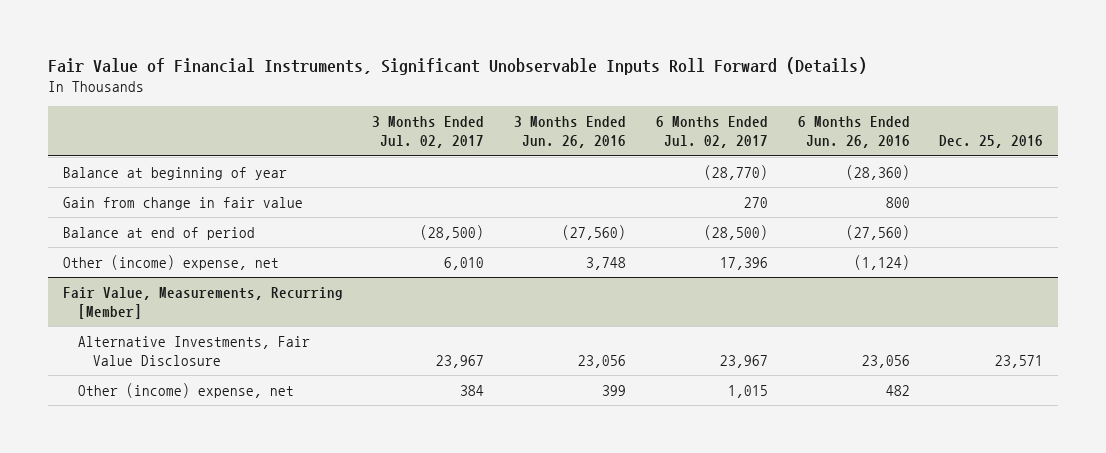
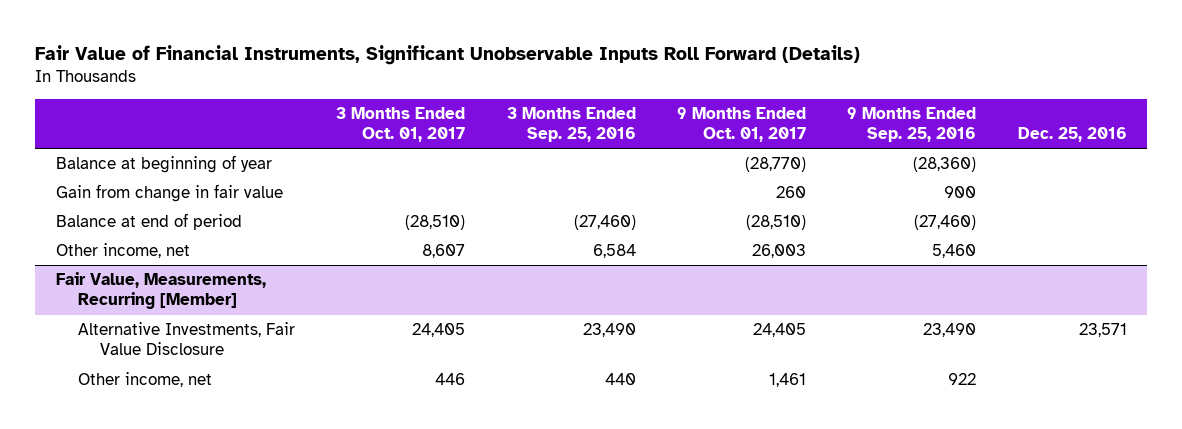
[372,116,485,149] 3 Months Ended Jul. 02, 2017 -> none
[514,116,627,149] 3 Months Ended Jun. 26, 2016 -> none
[655,116,768,149] 6 Months Ended Jul. 02, 2017 -> none
[797,116,910,149] 6 Months Ended Jun. 26, 2016 -> none
none -> [336,106,466,143] 3 Months Ended Oct. 01, 2017
none -> [506,106,636,143] 3 Months Ended Sep. 25, 2016
none -> [676,106,806,143] 9 Months Ended Oct. 01, 2017
none -> [847,106,977,143] 9 Months Ended Sep. 25, 2016
[62,255,279,271] Other (income) expense, net -> [55,243,190,259] Other income, net
[78,383,295,399] Other (income) expense, net -> [77,372,212,388] Other income, net

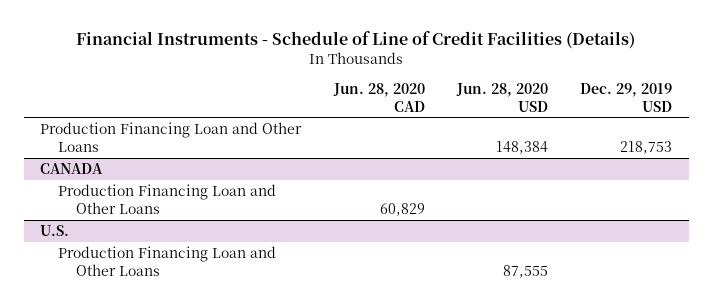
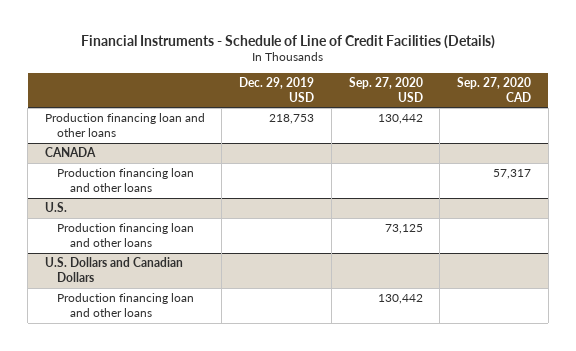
[332,82,425,112] Jun. 28, 2020 CAD -> none
[456,82,549,112] Jun. 28, 2020 USD -> none
none -> [348,76,423,102] Sep. 27, 2020 USD
none -> [456,76,531,102] Sep. 27, 2020 CAD
[40,122,303,152] Production Financing Loan and Other Loans -> [44,113,205,137] Production financing loan and other loans
[58,184,277,214] Production Financing Loan and Other Loans -> [57,168,195,192] Production financing loan and other loans
[58,246,277,276] Production Financing Loan and Other Loans -> [57,223,195,247] Production financing loan and other loans
none -> [44,257,183,282] U.S. Dollars and Canadian Dollars
none -> [57,293,195,317] Production financing loan and other loans

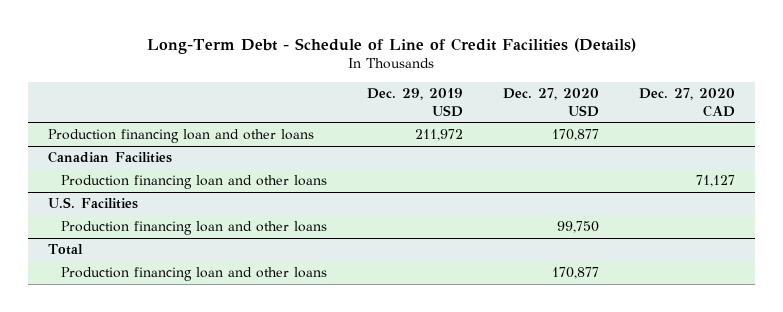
[80,34,495,49] Financial Instruments - Schedule of Line of Credit Facilities (Details) -> [147,37,637,54] Long-Term Debt - Schedule of Line of Credit Facilities (Details)
[348,76,423,102] Sep. 27, 2020 USD -> none
[456,76,531,102] Sep. 27, 2020 CAD -> none
none -> [502,88,599,117] Dec. 27, 2020 USD
none -> [638,88,735,117] Dec. 27, 2020 CAD
[269,114,315,125] 218,753 -> [414,129,463,142] 211,972
[44,147,96,158] CANADA -> [47,151,172,164] Canadian Facilities
[44,202,67,213] U.S. -> [47,197,138,210] U.S. Facilities
[44,257,183,282] U.S. Dollars and Canadian Dollars -> [47,244,83,256] Total

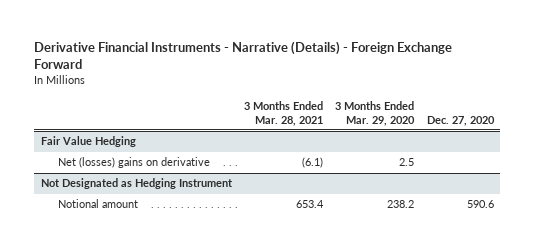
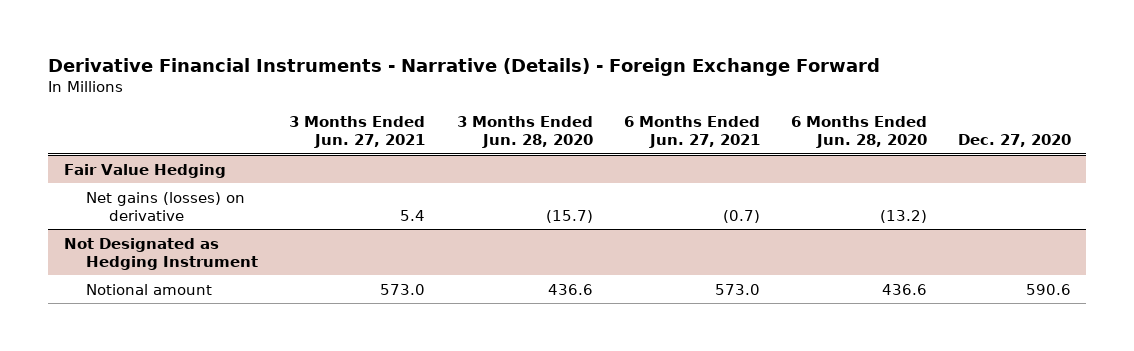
[243,100,323,126] 3 Months Ended Mar. 28, 2021 -> none
[335,100,416,126] 3 Months Ended Mar. 29, 2020 -> none
none -> [289,116,426,149] 3 Months Ended Jun. 27, 2021
none -> [456,116,593,149] 3 Months Ended Jun. 28, 2020
none -> [623,116,760,149] 6 Months Ended Jun. 27, 2021
none -> [790,116,927,149] 6 Months Ended Jun. 28, 2020
[58,157,211,169] Net (losses) gains on derivative -> [86,191,246,221] Net gains (losses) on derivative

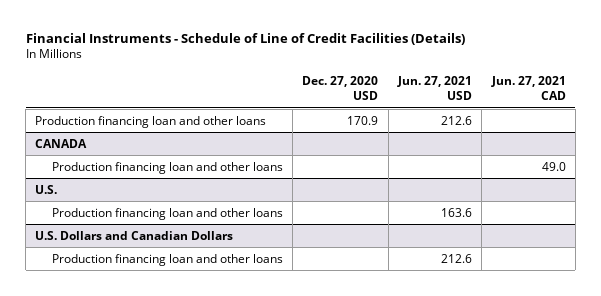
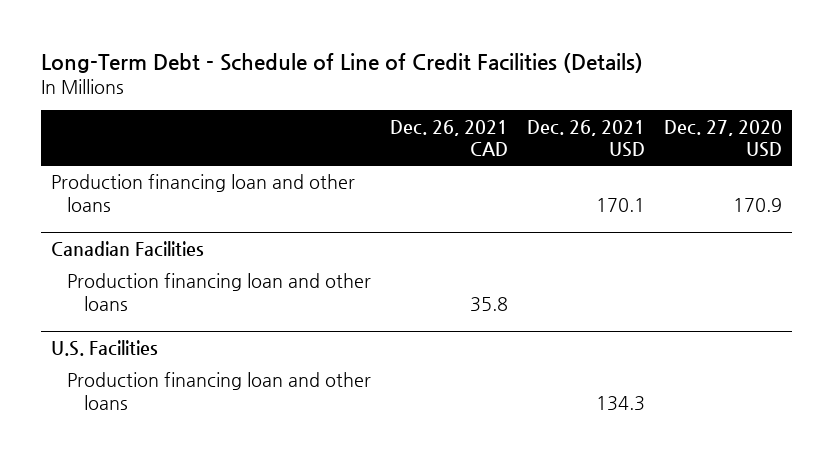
[25,33,465,46] Financial Instruments - Schedule of Line of Credit Facilities (Details) -> [41,52,644,73] Long-Term Debt - Schedule of Line of Credit Facilities (Details)
[396,76,472,100] Jun. 27, 2021 USD -> none
[490,76,566,100] Jun. 27, 2021 CAD -> none
none -> [390,119,509,156] Dec. 26, 2021 CAD
none -> [527,119,646,157] Dec. 26, 2021 USD
[35,138,88,148] CANADA -> [50,240,204,257] Canadian Facilities
[35,184,58,194] U.S. -> [50,339,158,356] U.S. Facilities
[35,230,234,240] U.S. Dollars and Canadian Dollars -> none
[51,253,283,266] Production financing loan and other loans -> none

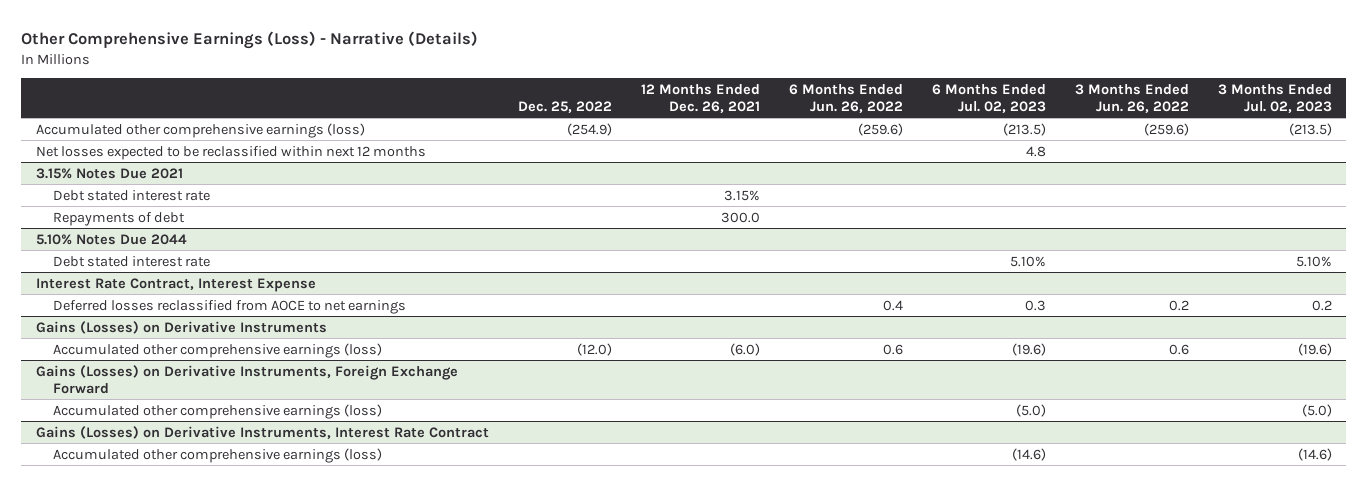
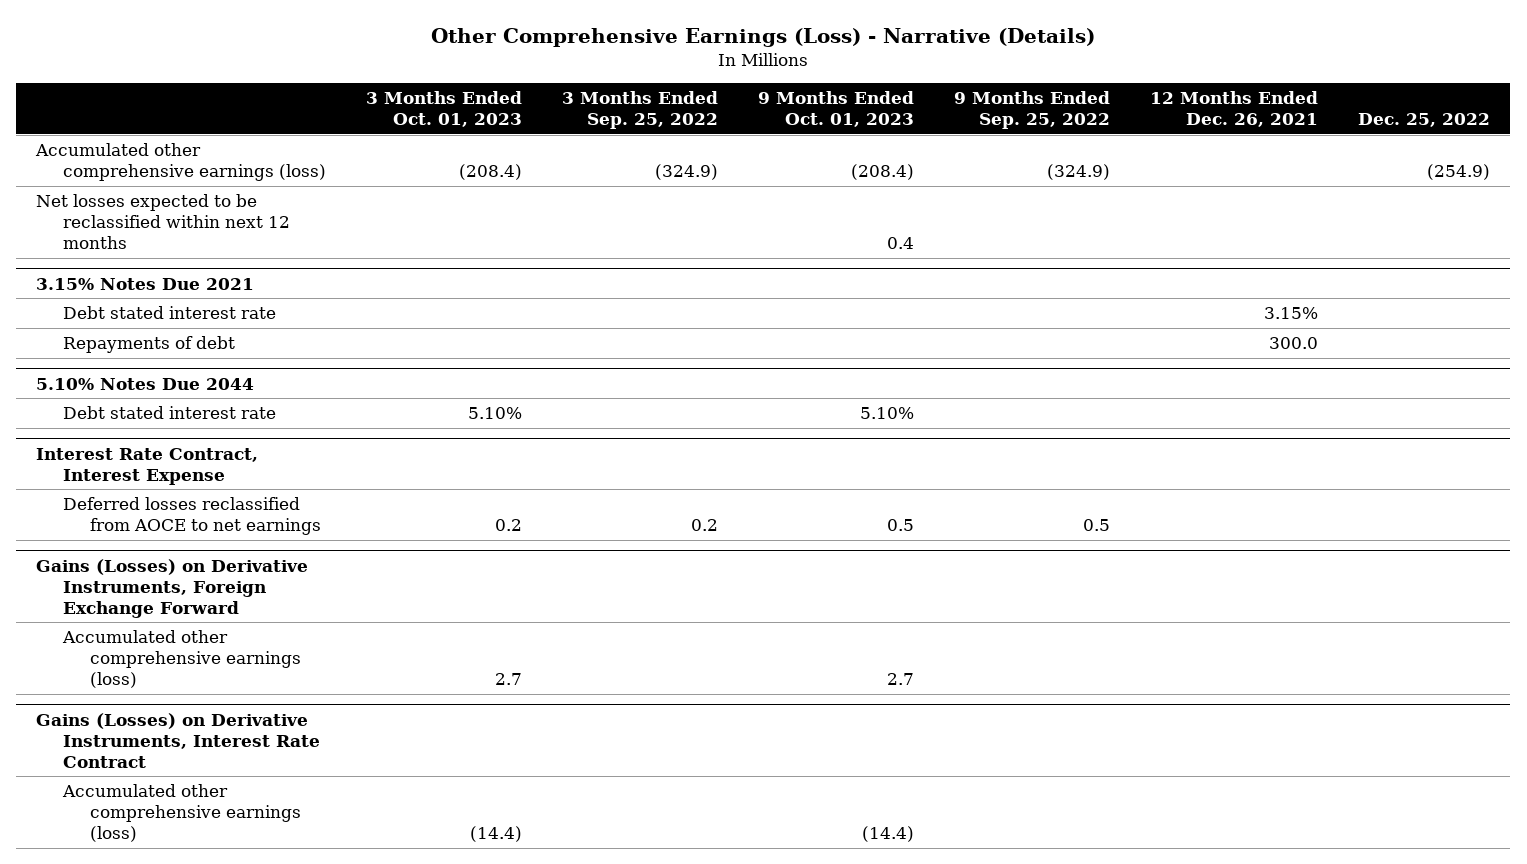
[788,83,903,113] 6 Months Ended Jun. 26, 2022 -> none
[931,83,1046,113] 6 Months Ended Jul. 02, 2023 -> none
[1074,83,1189,113] 3 Months Ended Jun. 26, 2022 -> none
[1217,83,1332,113] 3 Months Ended Jul. 02, 2023 -> none
none -> [366,91,523,128] 3 Months Ended Oct. 01, 2023
none -> [562,91,719,130] 3 Months Ended Sep. 25, 2022
none -> [758,91,915,128] 9 Months Ended Oct. 01, 2023
none -> [954,91,1111,130] 9 Months Ended Sep. 25, 2022
[35,320,327,334] Gains (Losses) on Derivative Instruments -> none
[53,342,383,358] Accumulated other comprehensive earnings (loss) -> none

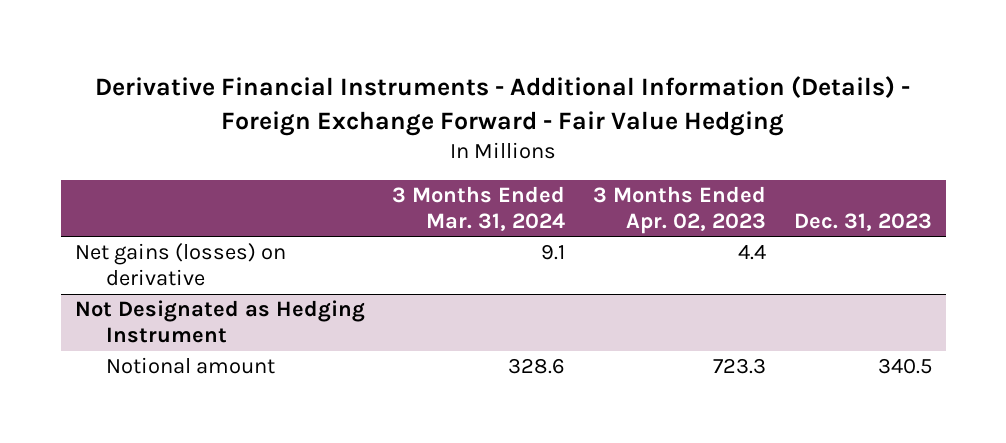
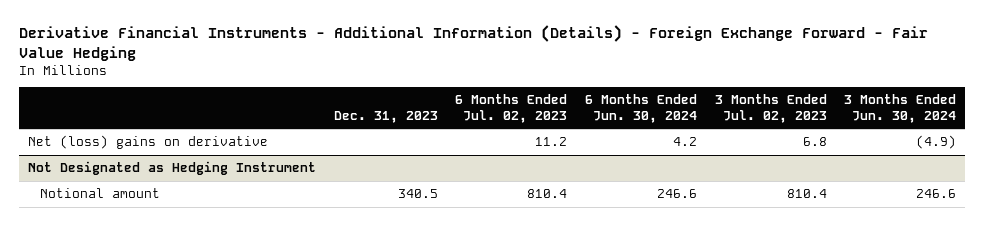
[392,186,566,231] 3 Months Ended Mar. 31, 2024 -> none
[593,186,767,234] 3 Months Ended Apr. 02, 2023 -> none
none -> [455,94,568,124] 6 Months Ended Jul. 02, 2023
none -> [585,94,698,124] 6 Months Ended Jun. 30, 2024
none -> [714,94,827,124] 3 Months Ended Jul. 02, 2023
none -> [844,94,957,124] 3 Months Ended Jun. 30, 2024
[74,243,286,286] Net gains (losses) on derivative -> [27,135,268,150] Net (loss) gains on derivative

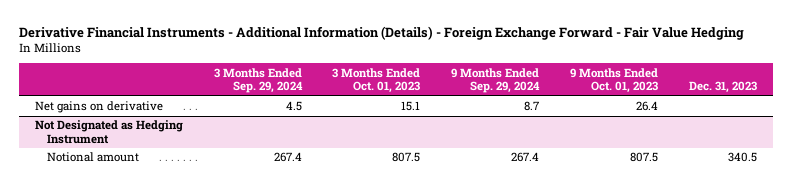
[455,94,568,124] 6 Months Ended Jul. 02, 2023 -> none
[585,94,698,124] 6 Months Ended Jun. 30, 2024 -> none
[714,94,827,124] 3 Months Ended Jul. 02, 2023 -> none
[844,94,957,124] 3 Months Ended Jun. 30, 2024 -> none
none -> [213,67,303,94] 3 Months Ended Sep. 29, 2024
none -> [332,67,421,94] 3 Months Ended Oct. 01, 2023
none -> [451,67,541,94] 9 Months Ended Sep. 29, 2024
none -> [570,67,659,94] 9 Months Ended Oct. 01, 2023
[27,135,268,150] Net (loss) gains on derivative -> [34,101,163,114] Net gains on derivative

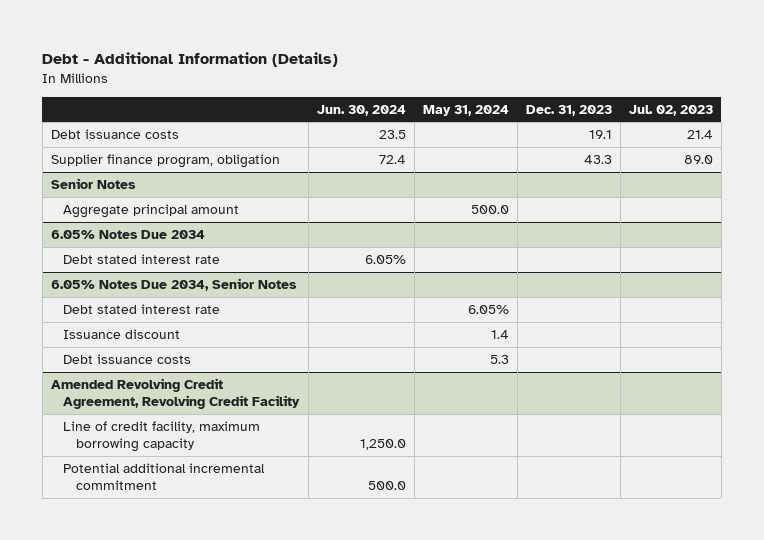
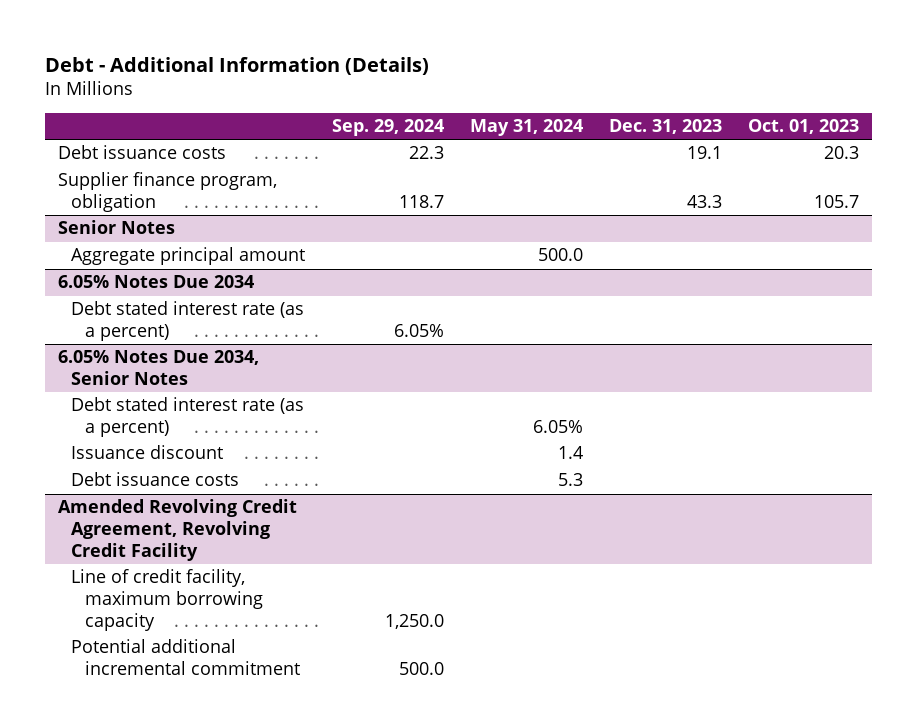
[316,104,406,116] Jun. 30, 2024 -> none
[628,104,713,116] Jul. 02, 2023 -> none
none -> [331,119,444,137] Sep. 29, 2024
none -> [747,119,859,135] Oct. 01, 2023
[63,254,221,265] Debt stated interest rate -> [71,301,305,342] Debt stated interest rate (as a percent)
[63,304,221,315] Debt stated interest rate -> [71,397,305,438] Debt stated interest rate (as a percent)

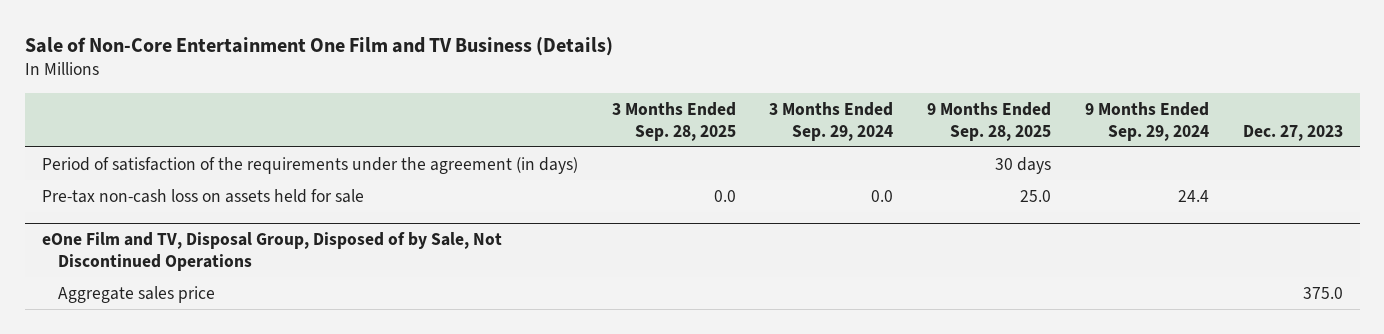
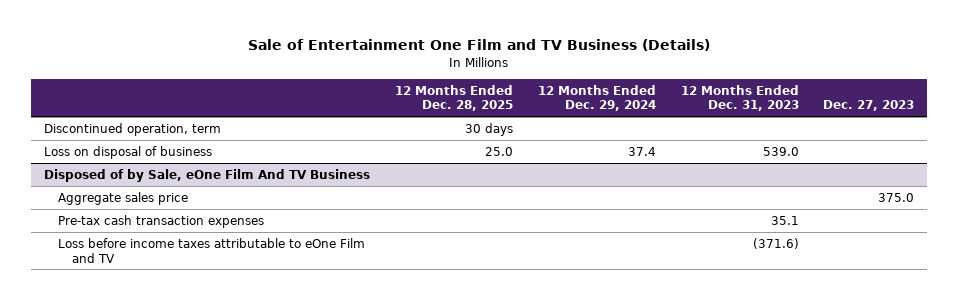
[24,36,613,56] Sale of Non-Core Entertainment One Film and TV Business (Details) -> [248,39,711,52] Sale of Entertainment One Film and TV Business (Details)
[611,101,736,141] 3 Months Ended Sep. 28, 2025 -> none
[769,101,894,141] 3 Months Ended Sep. 29, 2024 -> none
[927,101,1052,141] 9 Months Ended Sep. 28, 2025 -> none
[1084,101,1209,141] 9 Months Ended Sep. 29, 2024 -> none
none -> [394,84,513,112] 12 Months Ended Dec. 28, 2025
none -> [537,84,656,112] 12 Months Ended Dec. 29, 2024
none -> [680,84,799,112] 12 Months Ended Dec. 31, 2023
[41,156,578,174] Period of satisfaction of the requirements under the agreement (in days) -> [43,122,221,136] Discontinued operation, term
[41,188,364,203] Pre-tax non-cash loss on assets held for sale -> [43,145,212,159] Loss on disposal of business
[41,231,502,271] eOne Film and TV, Disposal Group, Disposed of by Sale, Not Discontinued Operations -> [43,168,370,182] Disposed of by Sale, eOne Film And TV Business
none -> [57,214,264,228] Pre-tax cash transaction expenses
none -> [57,237,365,263] Loss before income taxes attributable to eOne Film and TV

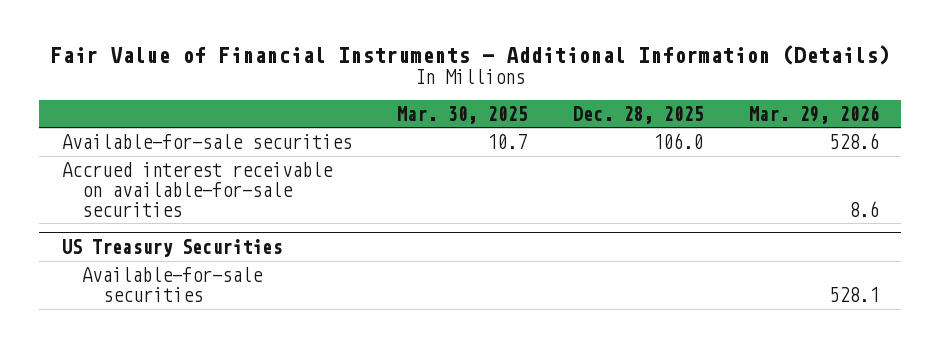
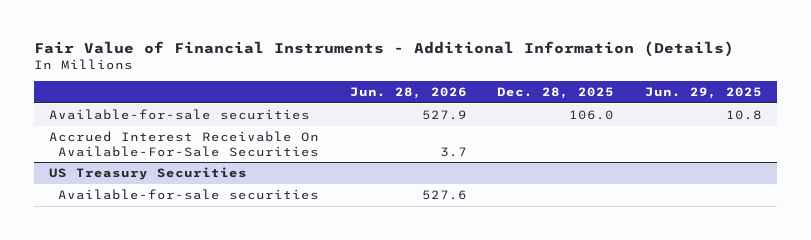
[397,105,528,124] Mar. 30, 2025 -> none
[748,104,879,124] Mar. 29, 2026 -> none
none -> [349,87,467,100] Jun. 28, 2026
none -> [644,87,762,100] Jun. 29, 2025
[61,162,333,217] Accrued interest receivable on available-for-sale securities -> [49,131,320,157] Accrued Interest Receivable On Available-For-Sale Securities

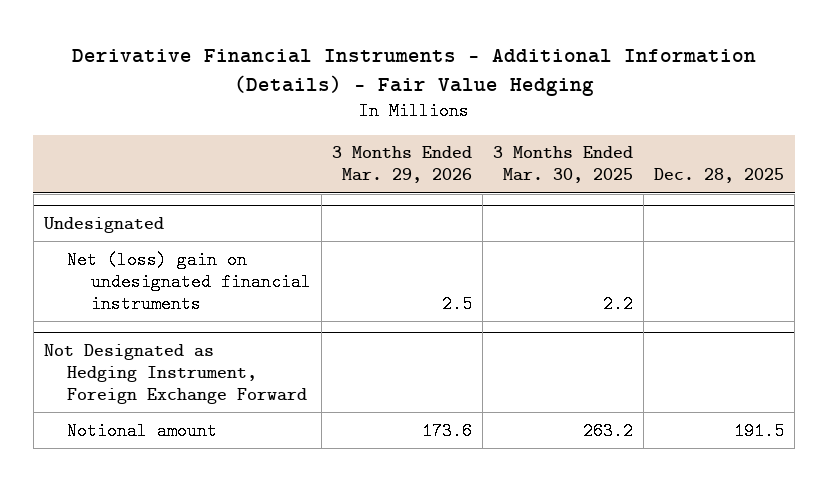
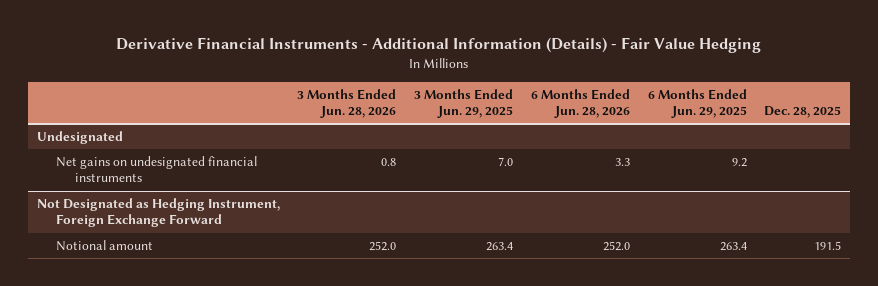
[332,146,473,184] 3 Months Ended Mar. 29, 2026 -> none
[493,146,634,184] 3 Months Ended Mar. 30, 2025 -> none
none -> [297,88,397,119] 3 Months Ended Jun. 28, 2026
none -> [414,88,514,119] 3 Months Ended Jun. 29, 2025
none -> [530,88,630,119] 6 Months Ended Jun. 28, 2026
none -> [647,88,747,119] 6 Months Ended Jun. 29, 2025
[67,250,311,313] Net (loss) gain on undesignated financial instruments -> [55,155,257,183] Net gains on undesignated financial instruments

